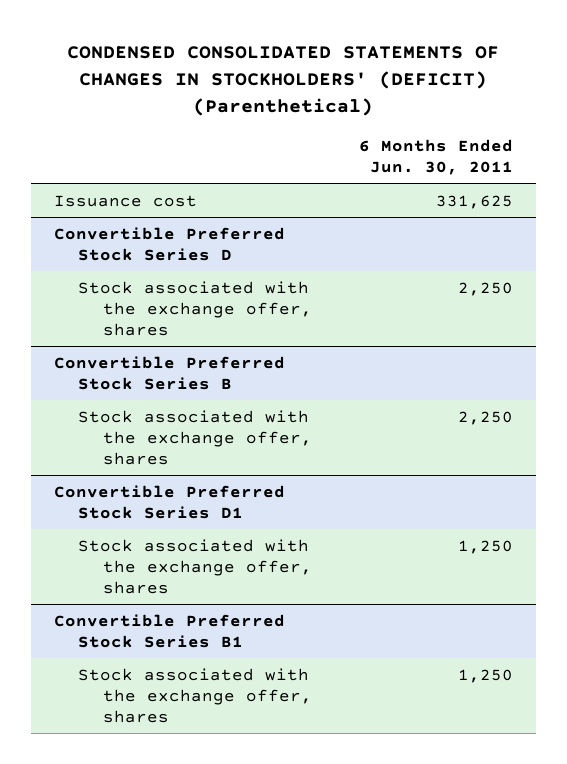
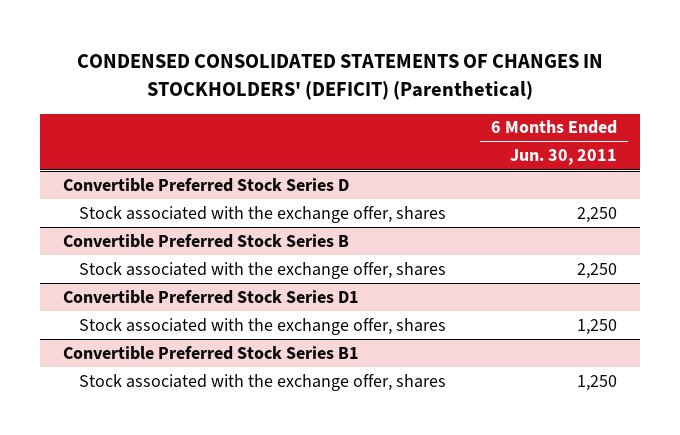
[54,194,198,207] Issuance cost -> none

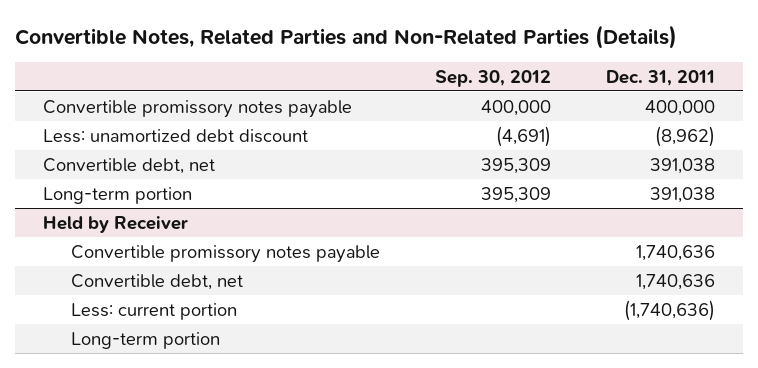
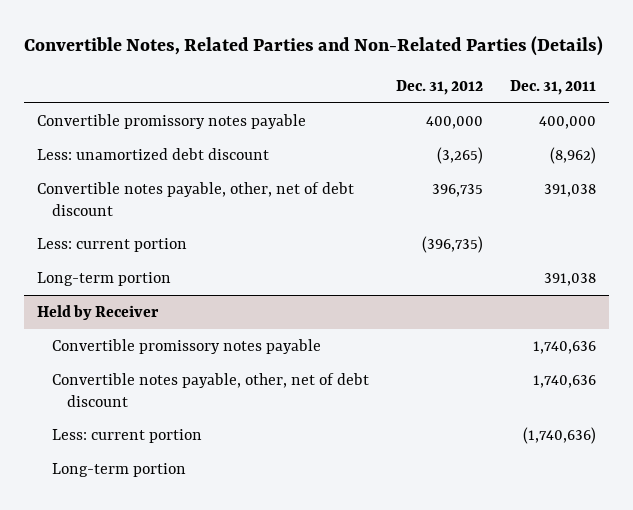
[435,69,552,87] Sep. 30, 2012 -> none
none -> [395,79,483,95] Dec. 31, 2012
[42,157,215,174] Convertible debt, net -> [37,181,355,216] Convertible notes payable, other, net of debt discount
none -> [37,237,188,252] Less: current portion
[71,273,244,290] Convertible debt, net -> [52,372,370,407] Convertible notes payable, other, net of debt discount

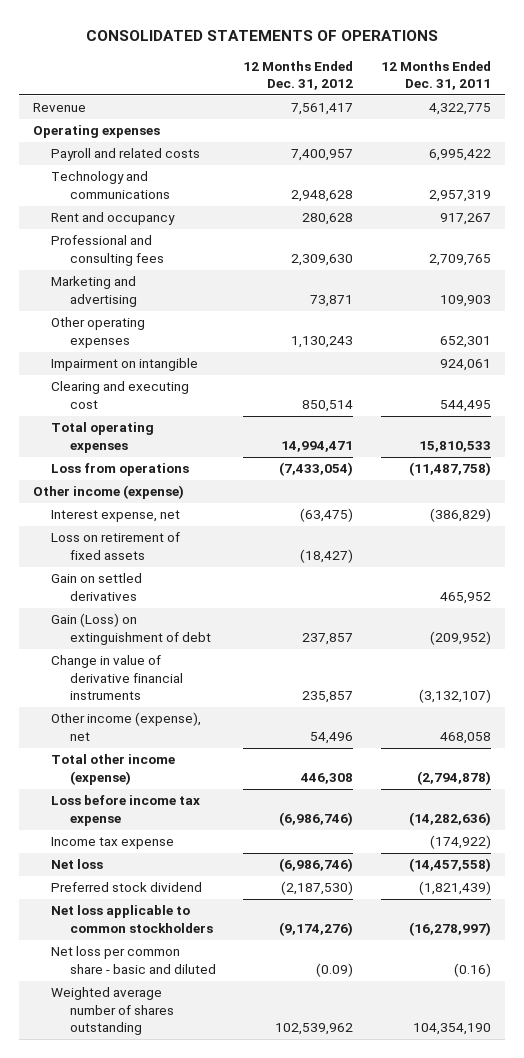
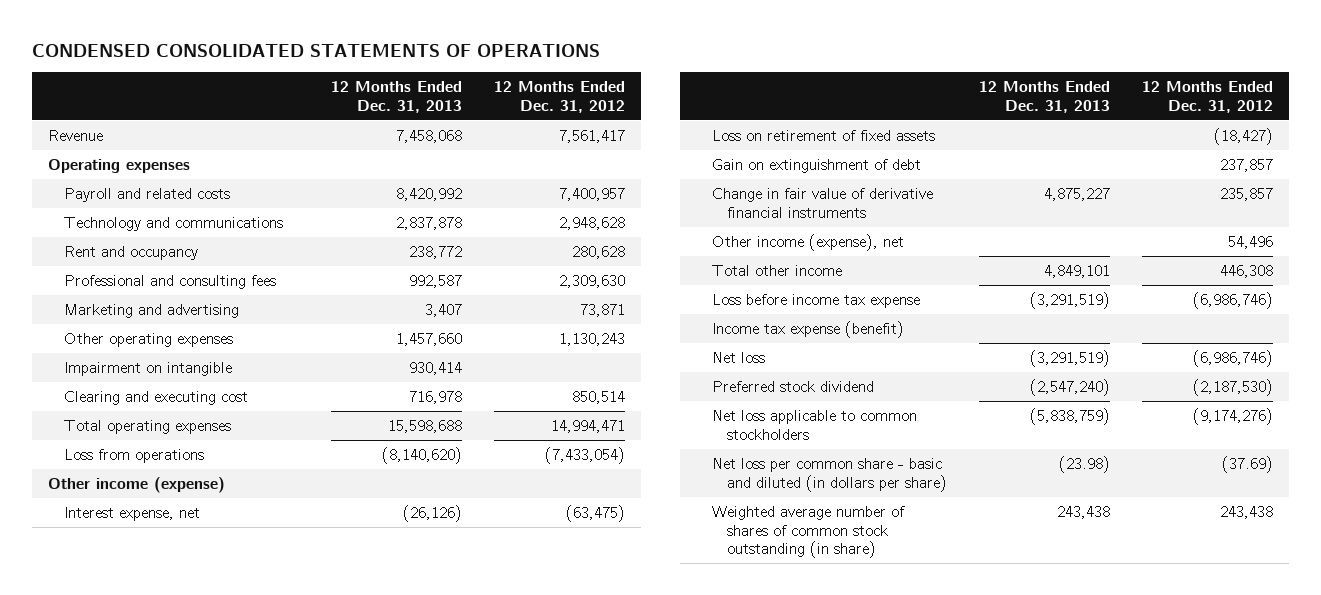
[86,29,439,41] CONSOLIDATED STATEMENTS OF OPERATIONS -> [32,43,601,57] CONDENSED CONSOLIDATED STATEMENTS OF OPERATIONS
[380,60,491,91] 12 Months Ended Dec. 31, 2011 -> none
none -> [331,81,463,113] 12 Months Ended Dec. 31, 2013
[51,573,143,601] Gain on settled derivatives -> none
[51,613,211,645] Gain (Loss) on extinguishment of debt -> [711,158,921,173] Gain on extinguishment of debt
[51,655,183,701] Change in value of derivative financial instruments -> [711,187,933,218] Change in fair value of derivative financial instruments
[51,754,176,785] Total other income (expense) -> [711,264,842,276] Total other income
[51,837,175,850] Income tax expense -> [711,320,904,338] Income tax expense (benefit)
[51,946,216,974] Net loss per common share - basic and diluted -> [711,457,948,492] Net loss per common share - basic and diluted (in dollars per share)
[316,962,354,977] (0.09) -> [1222,455,1274,473] (37.69)
[51,987,174,1036] Weighted average number of shares outstanding -> [711,505,905,559] Weighted average number of shares of common stock outstanding (in share)
[275,1023,354,1036] 102,539,962 -> [1220,505,1274,519] 243,438

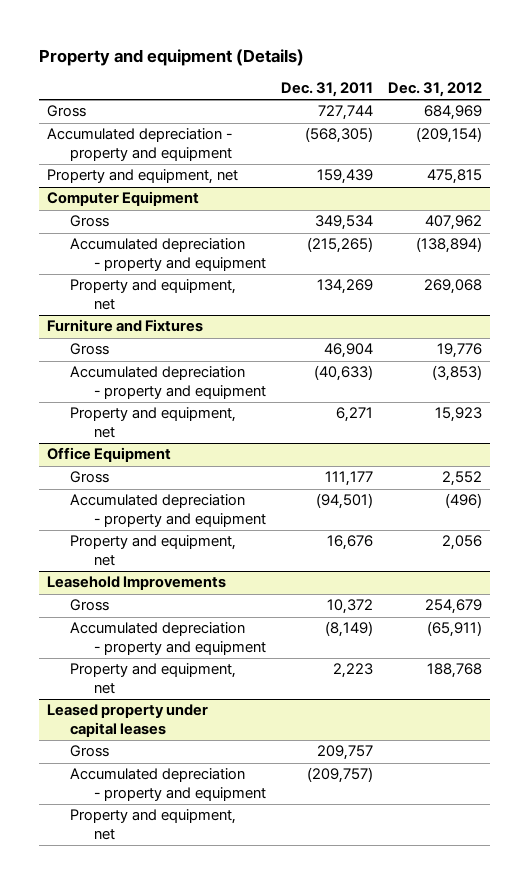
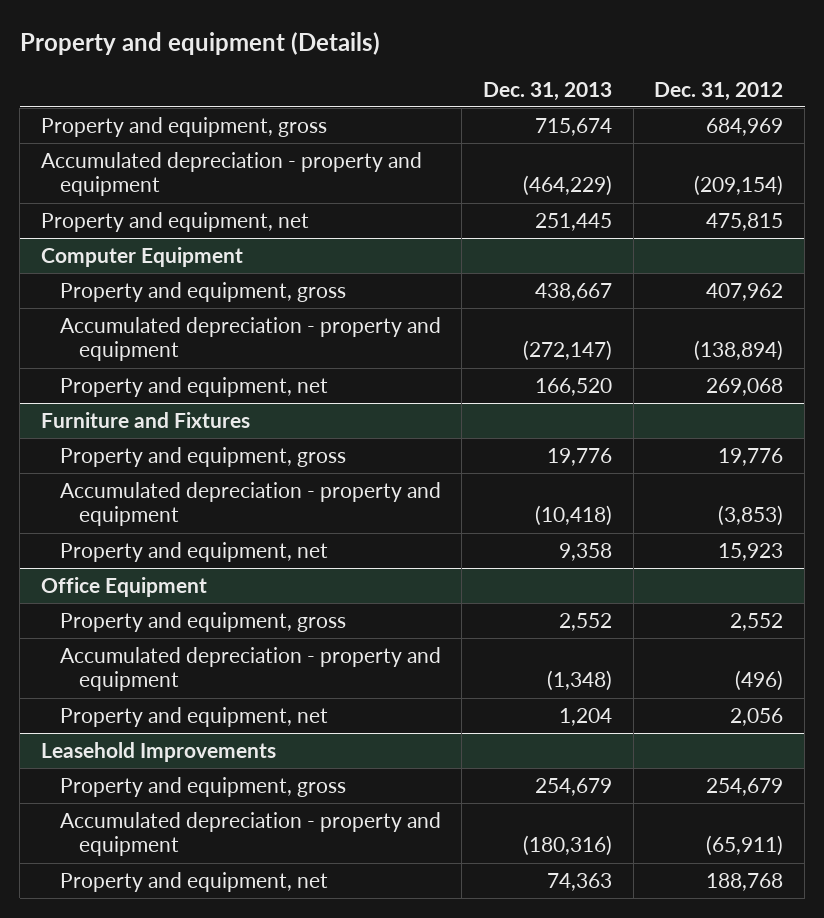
[281,82,374,98] Dec. 31, 2011 -> none
none -> [483,81,613,101] Dec. 31, 2013
[46,105,86,118] Gross -> [40,116,327,137] Property and equipment, gross
[70,215,110,228] Gross -> [59,281,346,302] Property and equipment, gross
[70,343,110,356] Gross -> [59,446,346,467] Property and equipment, gross
[70,471,110,484] Gross -> [59,611,346,632] Property and equipment, gross
[70,599,110,612] Gross -> [59,776,346,797] Property and equipment, gross
[46,704,208,737] Leased property under capital leases -> none
[70,745,110,758] Gross -> none
[70,768,266,801] Accumulated depreciation - property and equipment -> none
[70,809,237,840] Property and equipment, net -> none

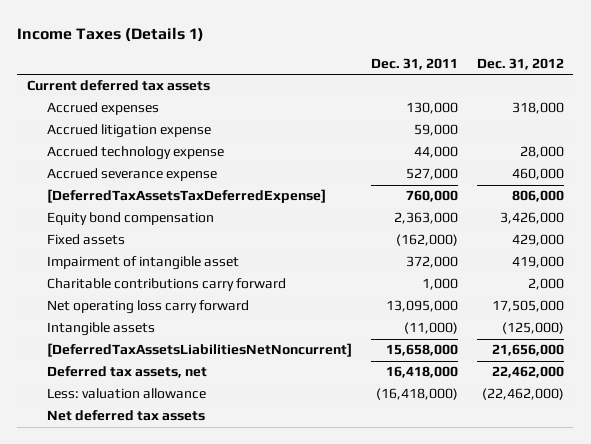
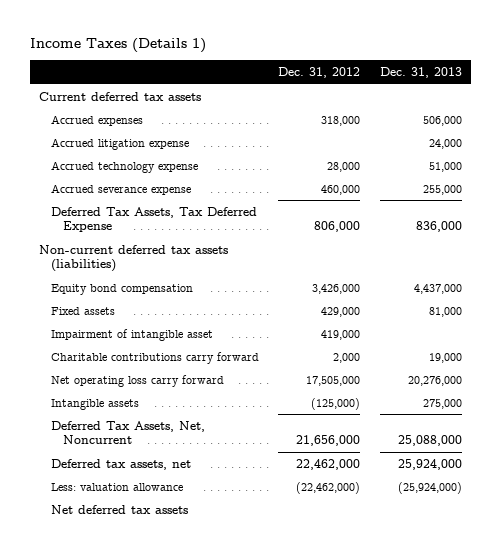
[370,57,458,70] Dec. 31, 2011 -> none
none -> [379,67,462,79] Dec. 31, 2013
[46,189,326,204] [DeferredTaxAssetsTaxDeferredExpense] -> [51,206,258,233] Deferred Tax Assets, Tax Deferred Expense
none -> [39,244,229,273] Non-current deferred tax assets (liabilities)
[46,343,352,358] [DeferredTaxAssetsLiabilitiesNetNoncurrent] -> [51,420,206,445] Deferred Tax Assets, Net, Noncurrent

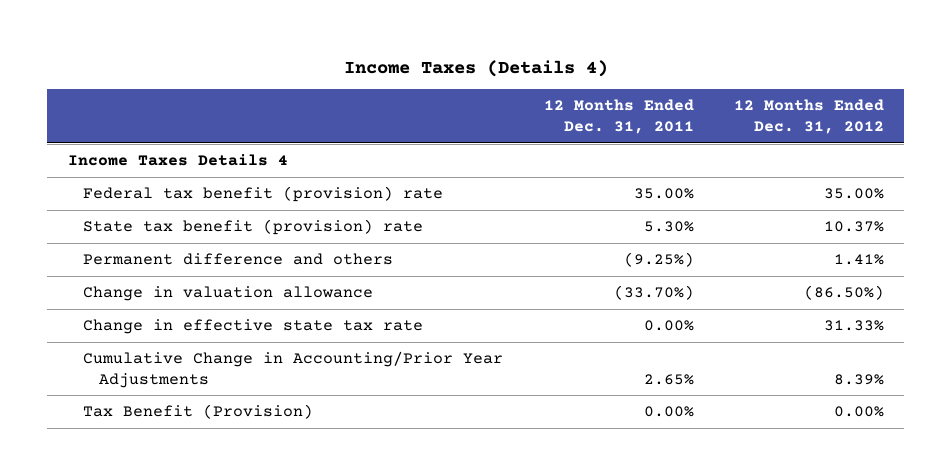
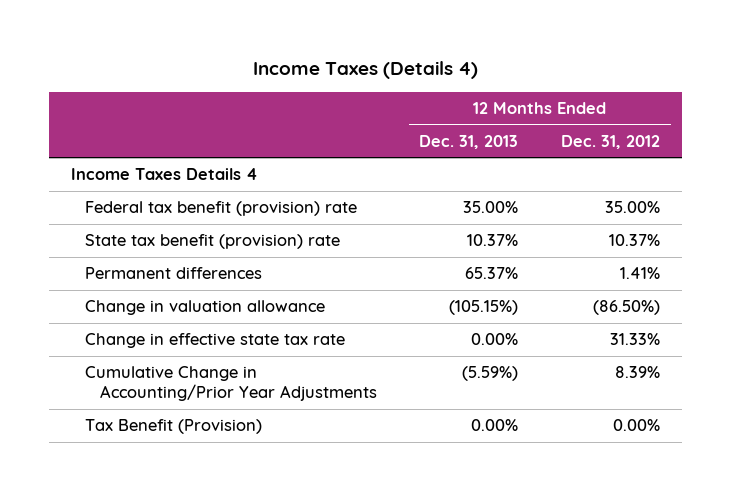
[543,99,694,135] 12 Months Ended Dec. 31, 2011 -> none
none -> [419,134,519,149] Dec. 31, 2013
[83,253,394,266] Permanent difference and others -> [85,267,263,280] Permanent differences

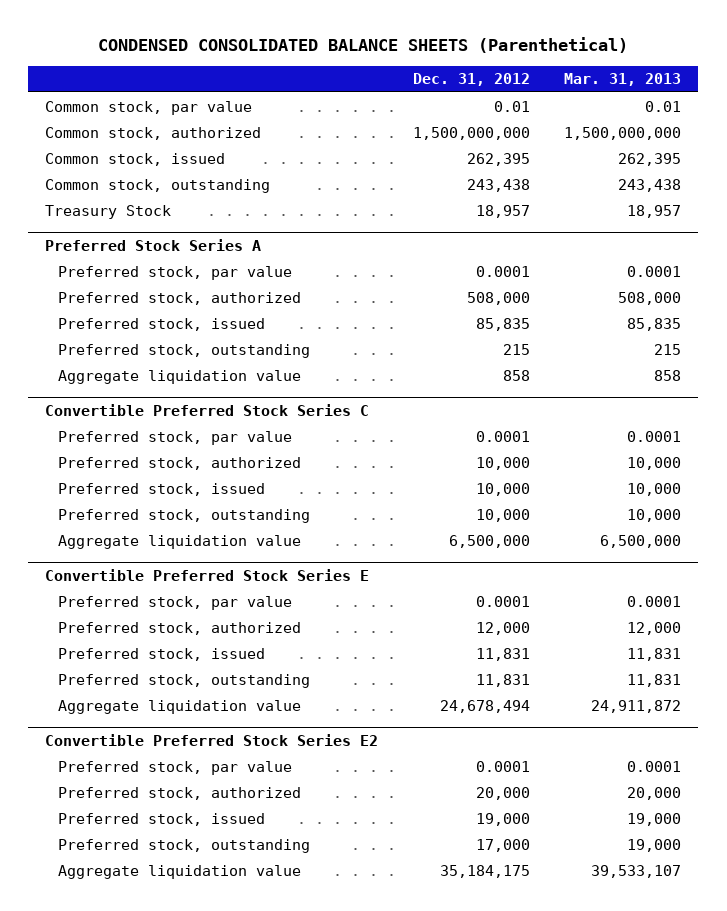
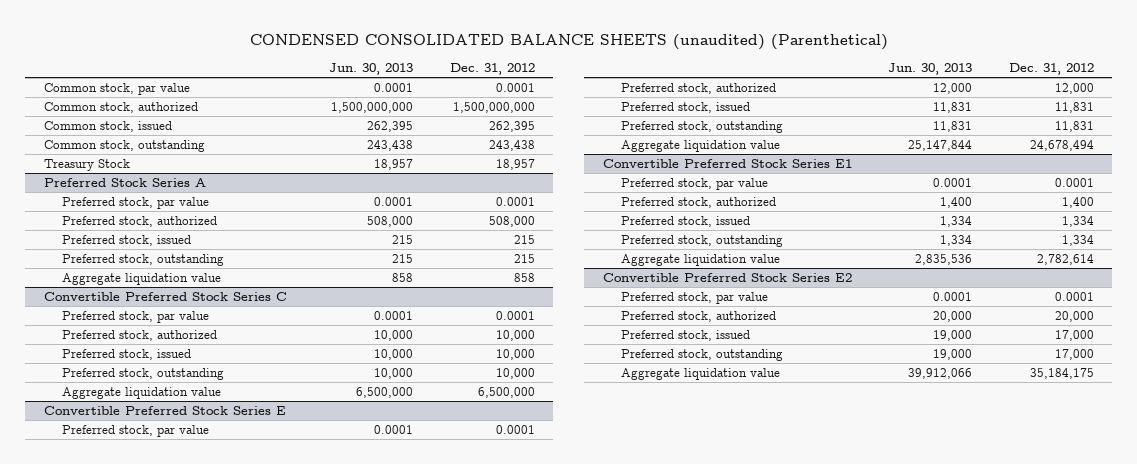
[98,36,629,53] CONDENSED CONSOLIDATED BALANCE SHEETS (Parenthetical) -> [249,34,888,51] CONDENSED CONSOLIDATED BALANCE SHEETS (unaudited) (Parenthetical)
[564,73,682,87] Mar. 31, 2013 -> none
none -> [329,62,414,75] Jun. 30, 2013
[493,100,530,112] 0.01 -> [495,83,535,93] 0.0001
[475,317,530,331] 85,835 -> [513,235,535,245] 215
none -> [602,159,852,169] Convertible Preferred Stock Series E1
none -> [621,178,769,191] Preferred stock, par value
none -> [621,197,777,209] Preferred stock, authorized
none -> [621,216,751,228] Preferred stock, issued
none -> [621,235,784,248] Preferred stock, outstanding
none -> [621,254,781,267] Aggregate liquidation value
[475,812,530,826] 19,000 -> [1054,330,1094,342] 17,000

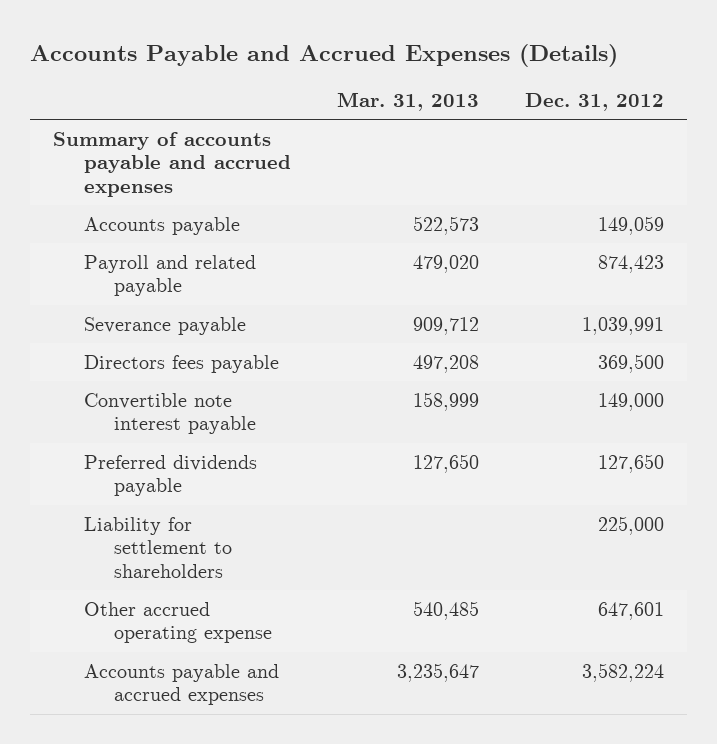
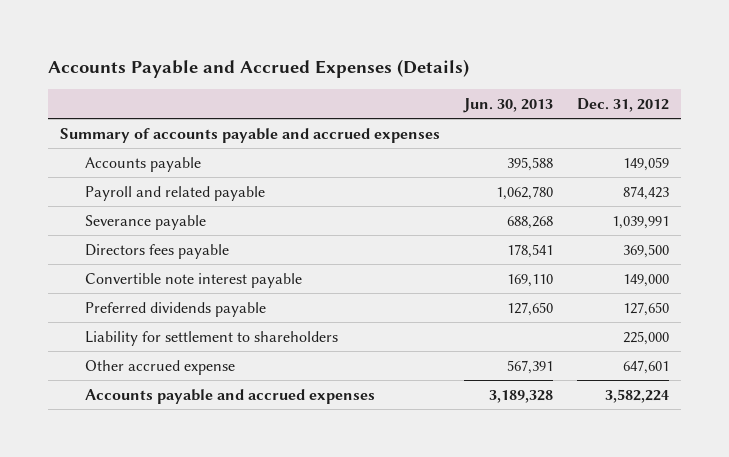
[336,91,479,111] Mar. 31, 2013 -> none
none -> [463,97,554,113] Jun. 30, 2013
[83,601,273,644] Other accrued operating expense -> [85,359,236,375] Other accrued expense

